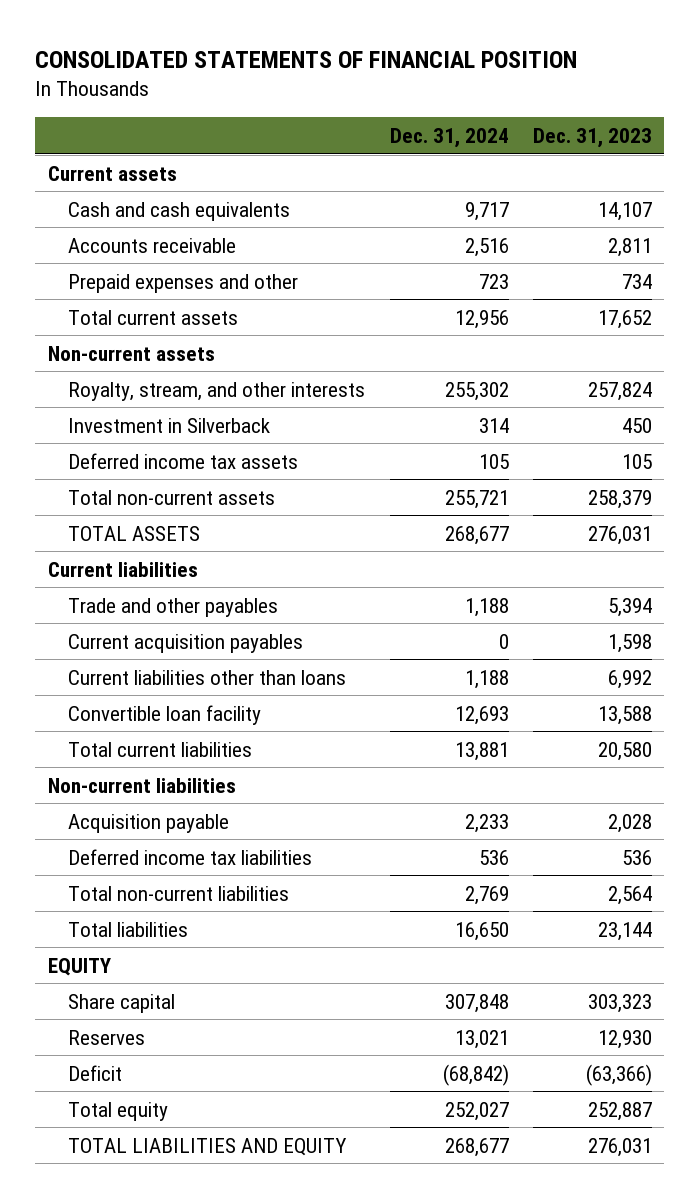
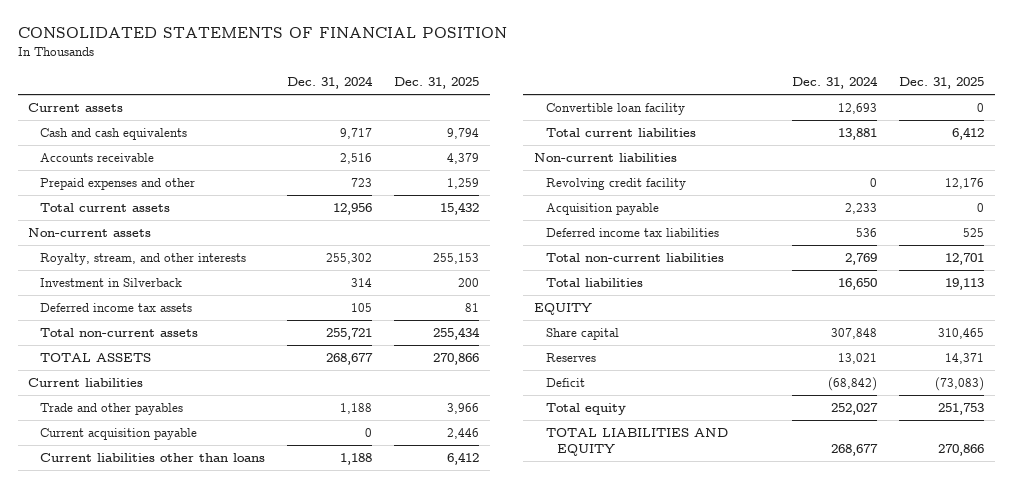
[533,127,653,148] Dec. 31, 2023 -> none
none -> [393,77,479,90] Dec. 31, 2025
[68,633,304,653] Current acquisition payables -> [40,428,198,441] Current acquisition payable
none -> [545,178,686,191] Revolving credit facility

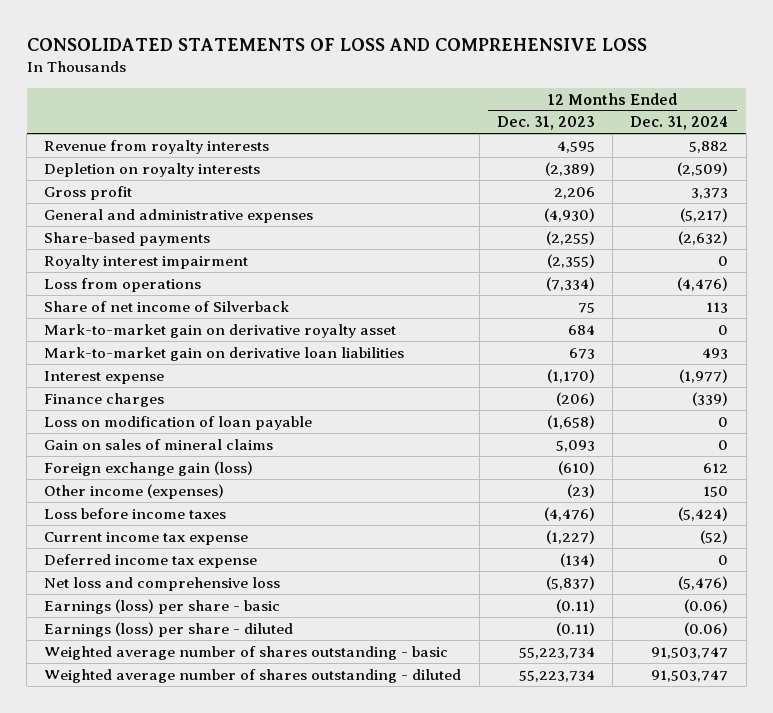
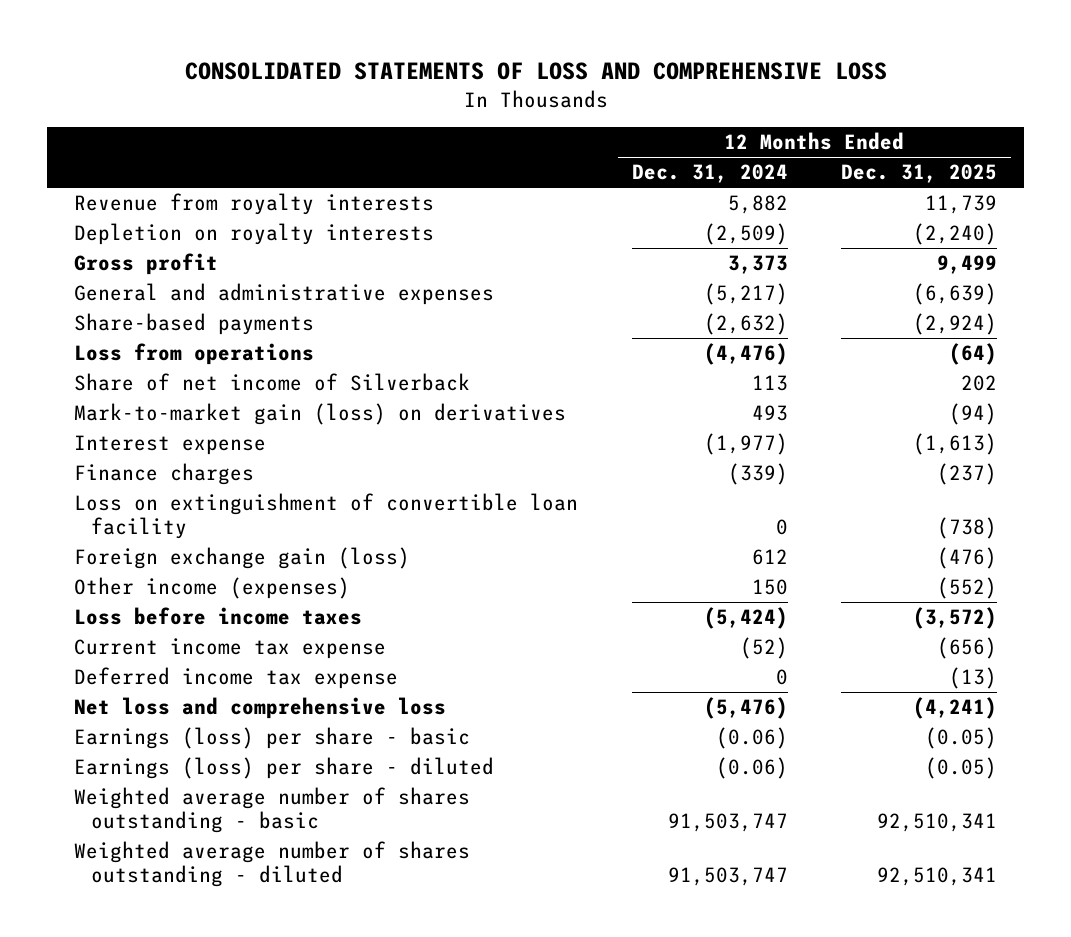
[496,116,595,131] Dec. 31, 2023 -> none
none -> [841,164,998,184] Dec. 31, 2025
[44,254,249,269] Royalty interest impairment -> none
[44,346,405,361] Mark-to-market gain on derivative loan liabilities -> none
[44,323,397,338] Mark-to-market gain on derivative royalty asset -> [74,403,567,426] Mark-to-market gain (loss) on derivatives
[718,324,729,335] 0 -> [751,405,788,422] 493
[44,415,313,430] Loss on modification of loan payable -> none
[44,438,274,450] Gain on sales of mineral claims -> none
none -> [74,493,579,540] Loss on extinguishment of convertible loan facility

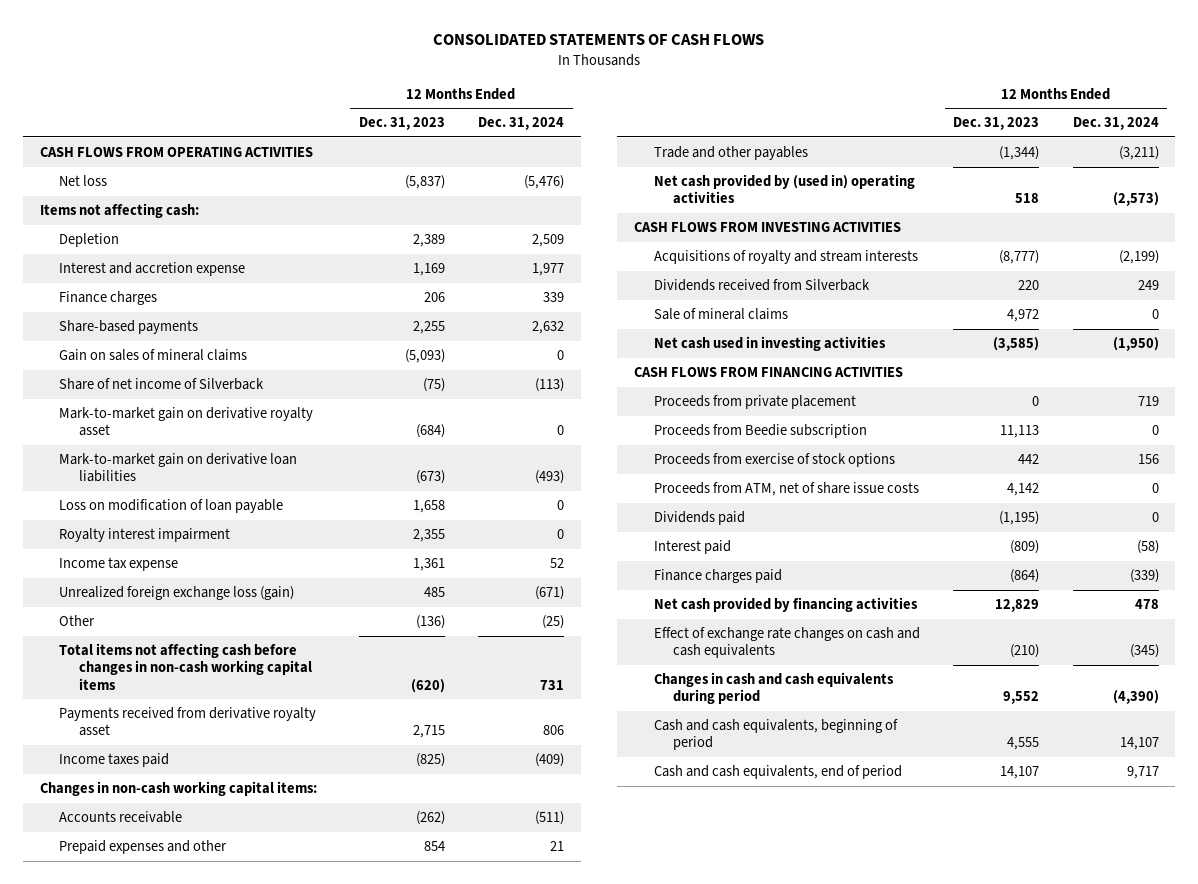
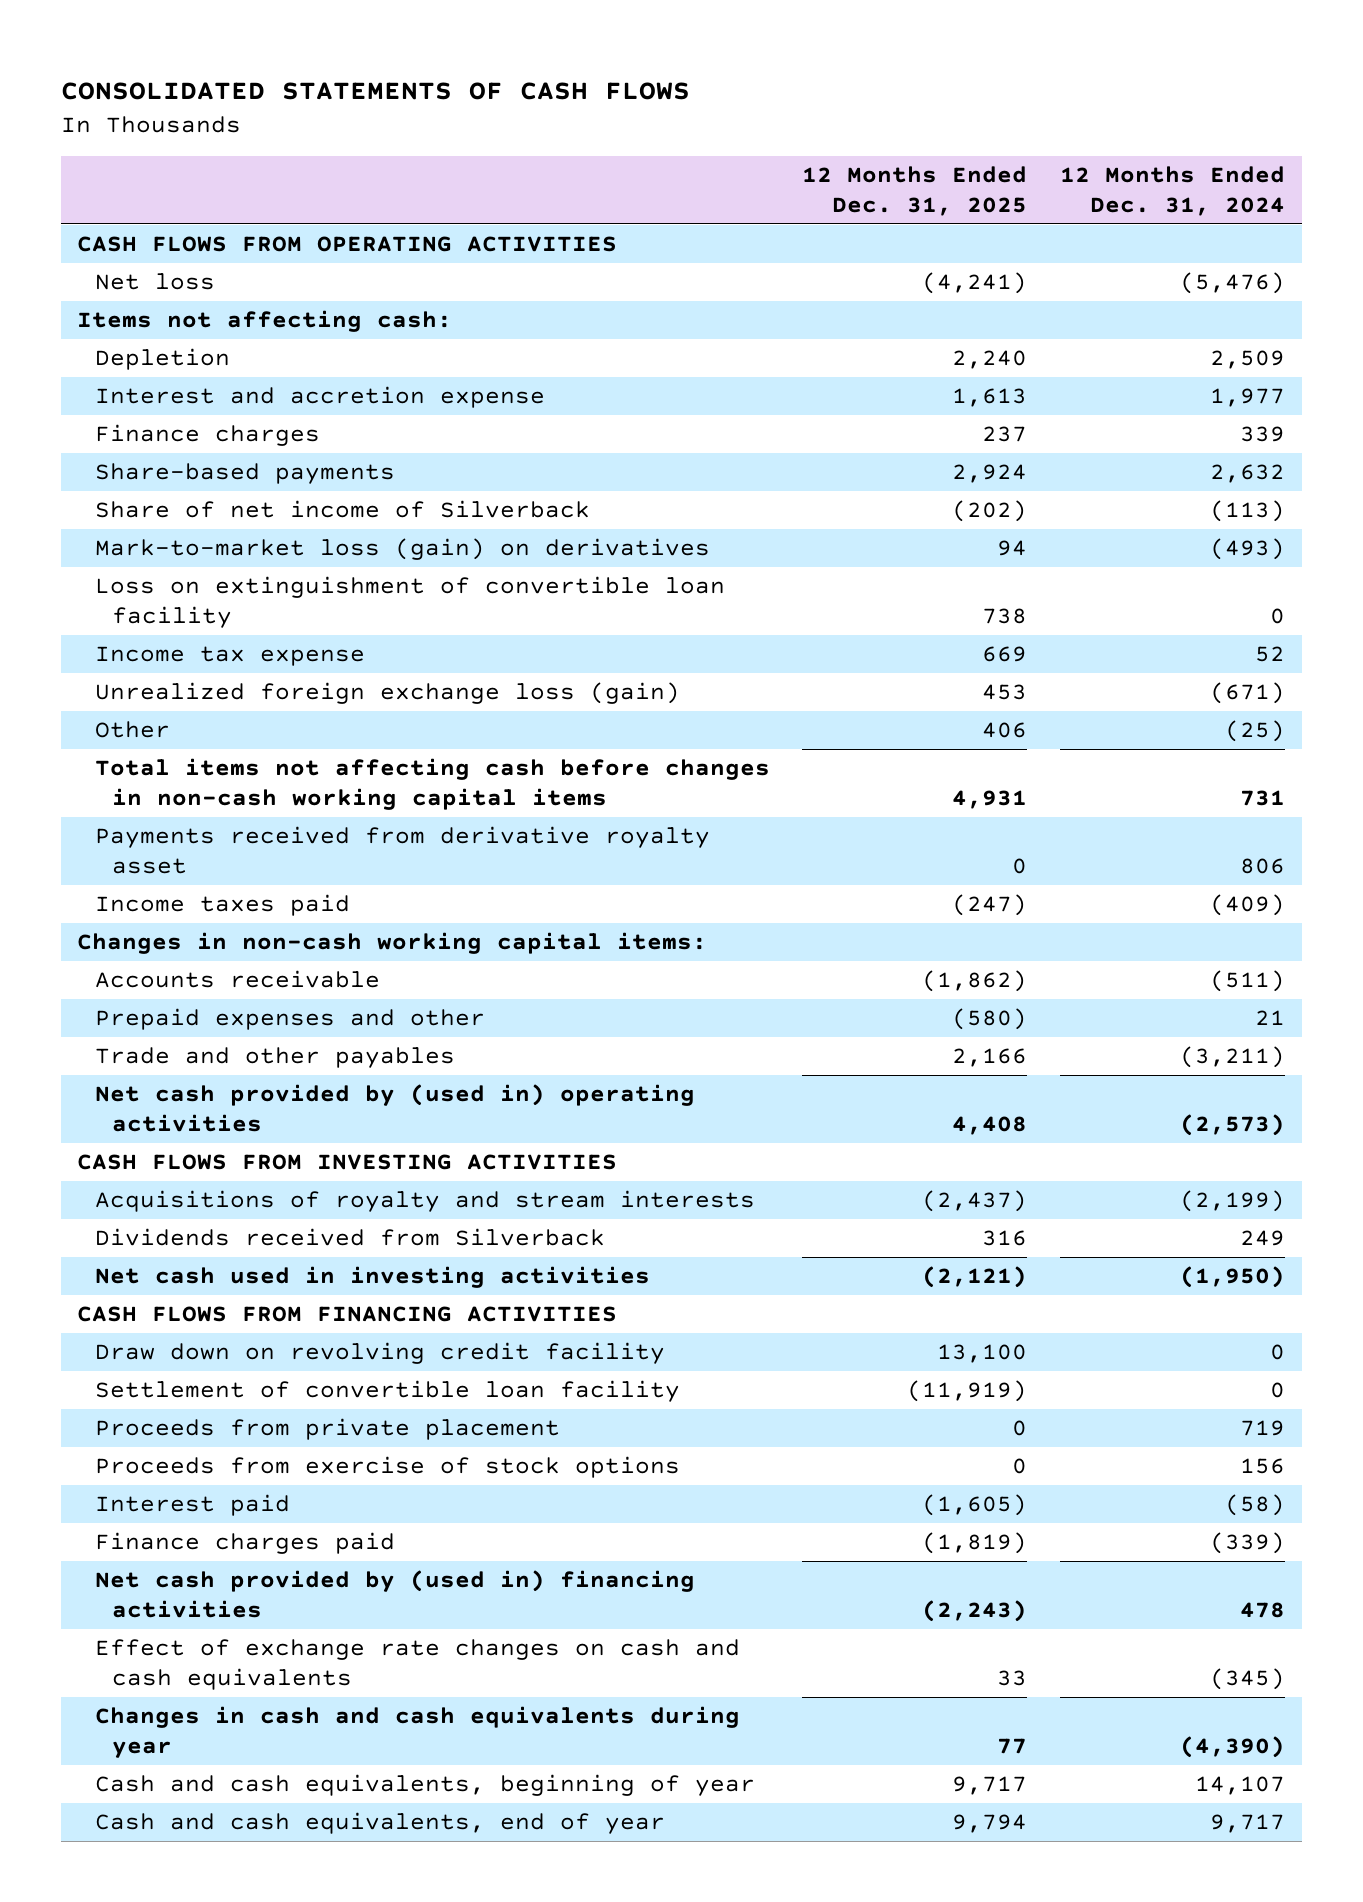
[358,117,445,131] Dec. 31, 2023 -> none
none -> [802,166,1028,216] 12 Months Ended Dec. 31, 2025
[59,349,248,362] Gain on sales of mineral claims -> none
[59,453,298,483] Mark-to-market gain on derivative loan liabilities -> none
[59,499,284,514] Loss on modification of loan payable -> none
[59,528,231,543] Royalty interest impairment -> none
[59,407,314,437] Mark-to-market gain on derivative royalty asset -> [94,538,710,561] Mark-to-market loss (gain) on derivatives
[557,425,565,436] 0 -> [1210,538,1286,561] (493)
none -> [94,576,725,628] Loss on extinguishment of convertible loan facility
[653,308,788,321] Sale of mineral claims -> none
none -> [94,1342,665,1365] Draw down on revolving credit facility
none -> [94,1380,680,1403] Settlement of convertible loan facility
[653,424,867,439] Proceeds from Beedie subscription -> none
[653,482,919,497] Proceeds from ATM, net of share issue costs -> none
[653,511,745,526] Dividends paid -> none
[653,597,918,613] Net cash provided by financing activities -> [94,1570,695,1618] Net cash provided by (used in) financing activities
[653,672,894,705] Changes in cash and cash equivalents during period -> [94,1706,740,1758] Changes in cash and cash equivalents during year
[653,719,898,751] Cash and cash equivalents, beginning of period -> [94,1774,755,1797] Cash and cash equivalents, beginning of year
[653,765,902,780] Cash and cash equivalents, end of period -> [94,1812,665,1835] Cash and cash equivalents, end of year

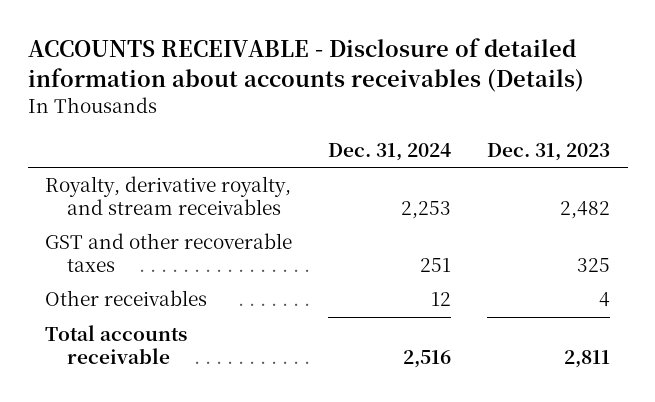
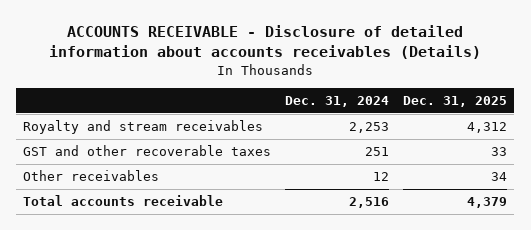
[486,142,610,161] Dec. 31, 2023 -> none
none -> [403,96,508,108] Dec. 31, 2025
[45,176,292,215] Royalty, derivative royalty, and stream receivables -> [23,120,264,135] Royalty and stream receivables

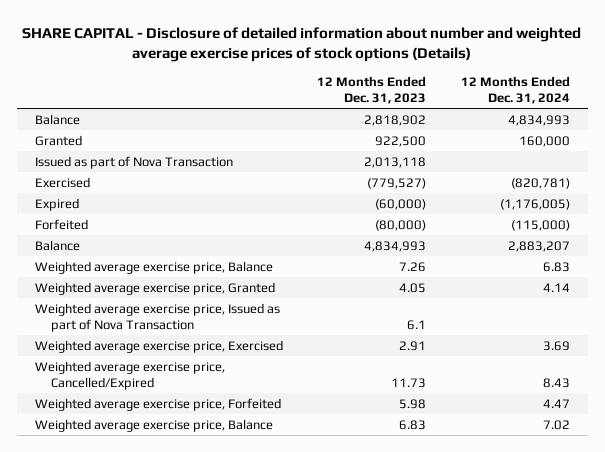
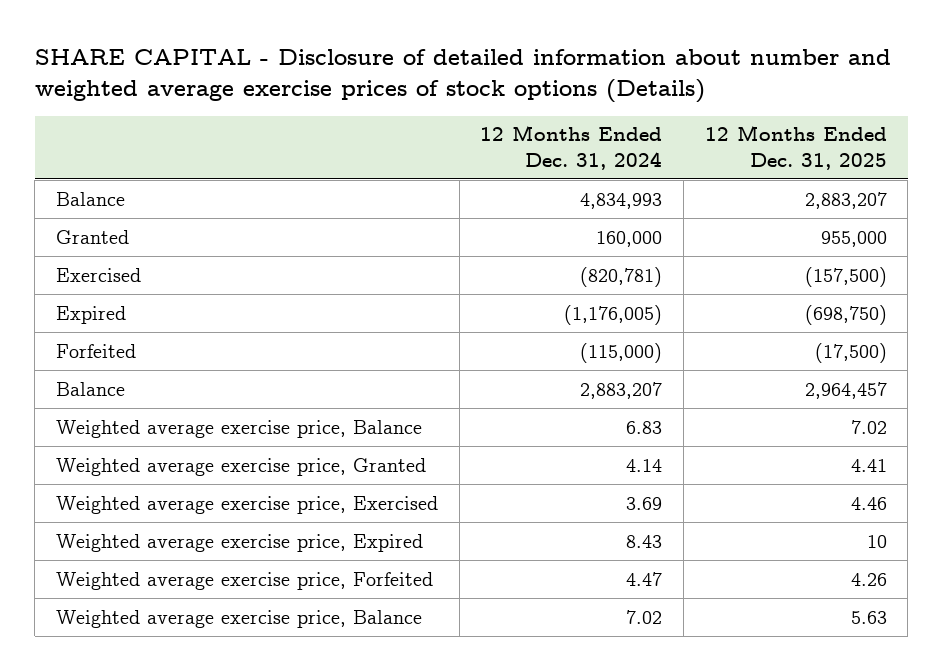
[317,76,427,104] 12 Months Ended Dec. 31, 2023 -> none
none -> [704,125,887,170] 12 Months Ended Dec. 31, 2025
[34,155,233,169] Issued as part of Nova Transaction -> none
[34,302,280,332] Weighted average exercise price, Issued as part of Nova Transaction -> none
[34,360,225,390] Weighted average exercise price, Cancelled/Expired -> [55,533,423,552] Weighted average exercise price, Expired

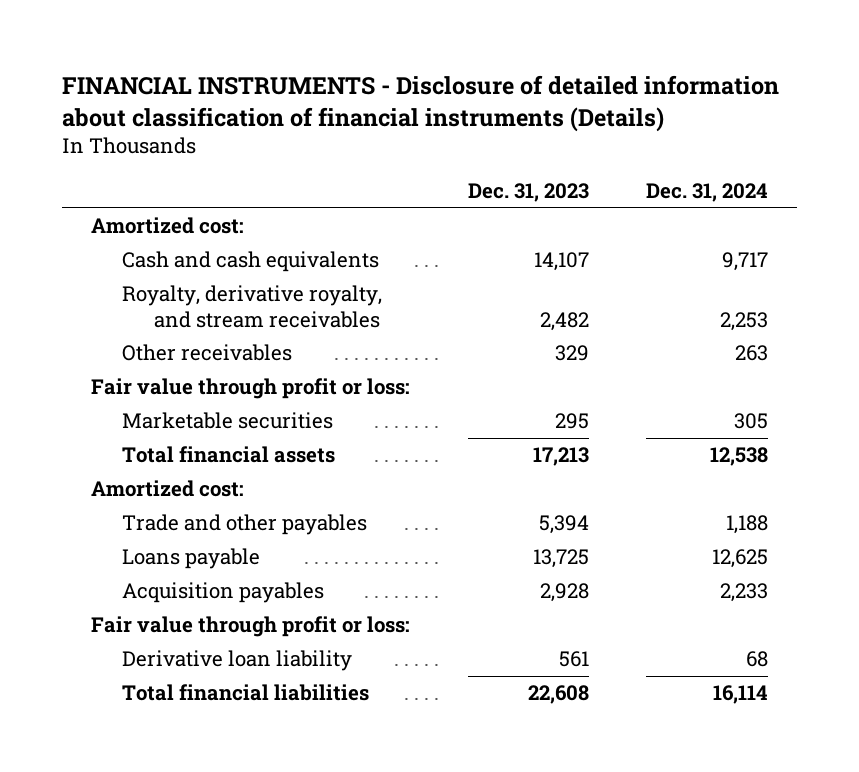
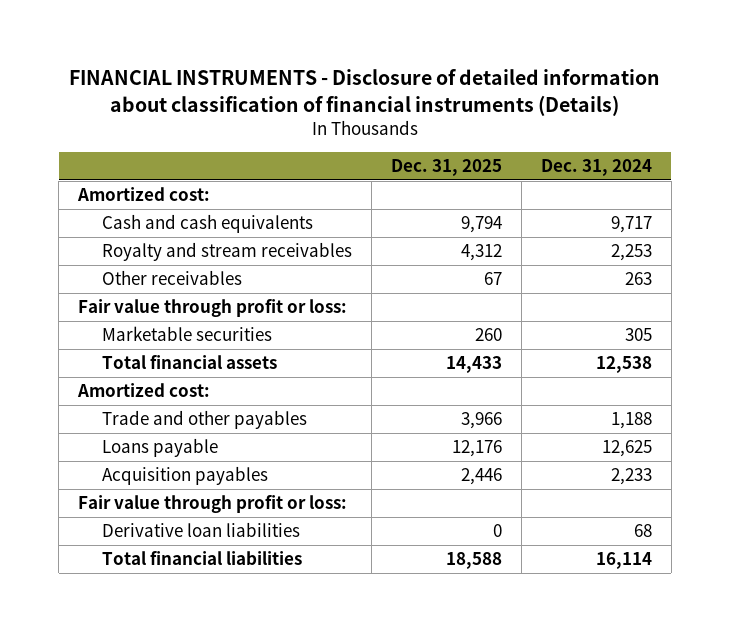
[467,183,589,203] Dec. 31, 2023 -> none
none -> [390,159,502,177] Dec. 31, 2025
[122,285,383,328] Royalty, derivative royalty, and stream receivables -> [102,242,353,262] Royalty and stream receivables
[122,650,353,672] Derivative loan liability -> [102,522,301,538] Derivative loan liabilities

